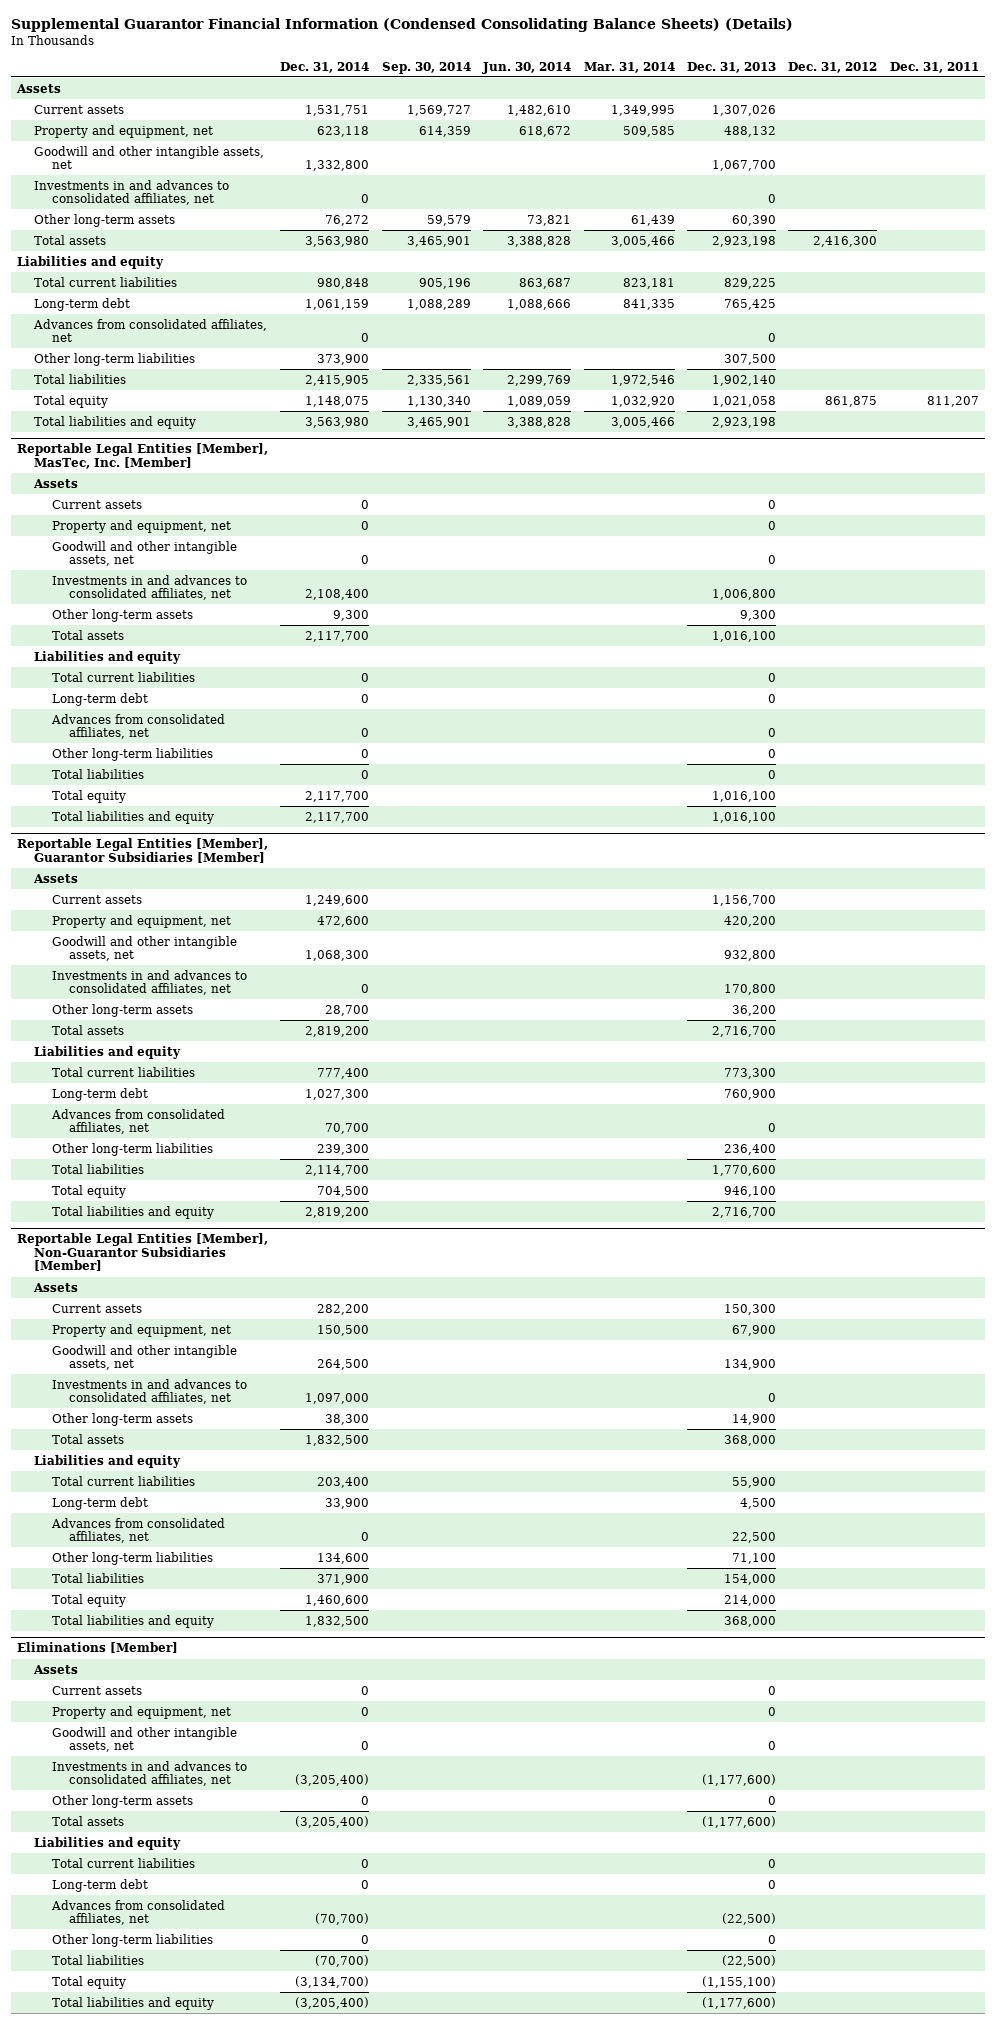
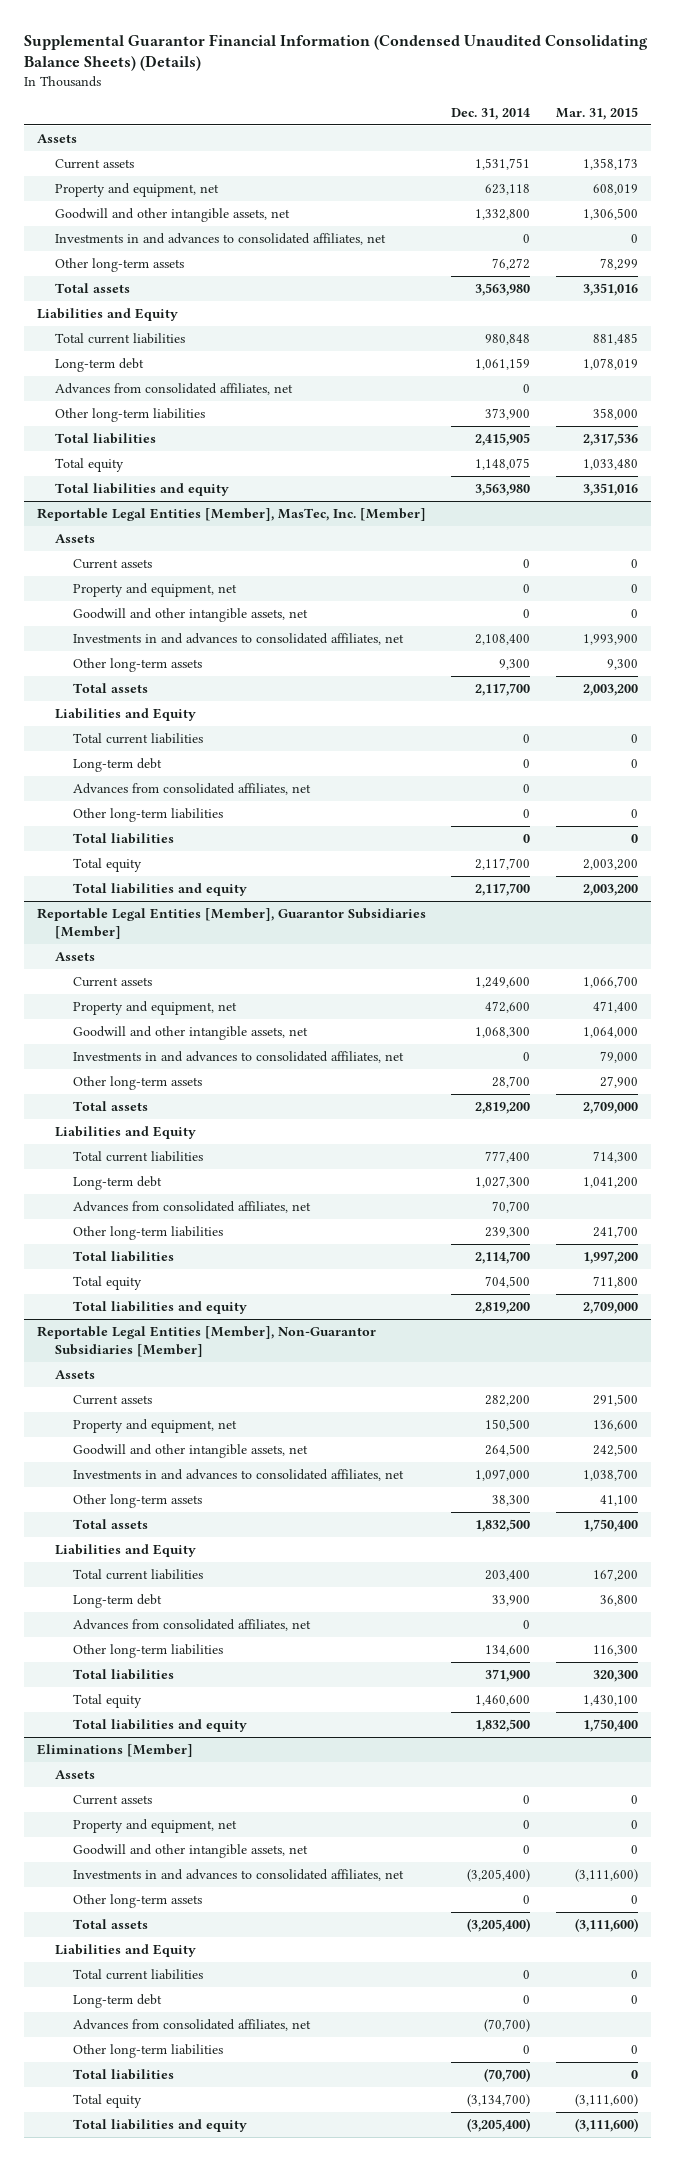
[10,17,793,32] Supplemental Guarantor Financial Information (Condensed Consolidating Balance Sheets) (Details) -> [24,33,649,72] Supplemental Guarantor Financial Information (Condensed Unaudited Consolidating Balance Sheets) (Details)
[381,61,471,74] Sep. 30, 2014 -> none
[482,61,572,74] Jun. 30, 2014 -> none
[583,61,675,73] Mar. 31, 2014 -> none
[686,61,776,73] Dec. 31, 2013 -> none
[788,61,878,73] Dec. 31, 2012 -> none
[889,61,979,73] Dec. 31, 2011 -> none
none -> [555,106,638,120] Mar. 31, 2015
[17,255,165,269] Liabilities and equity -> [36,308,178,322] Liabilities and Equity
[34,650,182,664] Liabilities and equity -> [54,708,196,722] Liabilities and Equity
[34,1045,182,1059] Liabilities and equity -> [54,1126,196,1140] Liabilities and Equity
[34,1454,182,1468] Liabilities and equity -> [54,1544,196,1558] Liabilities and Equity
[34,1836,182,1850] Liabilities and equity -> [54,1944,196,1958] Liabilities and Equity

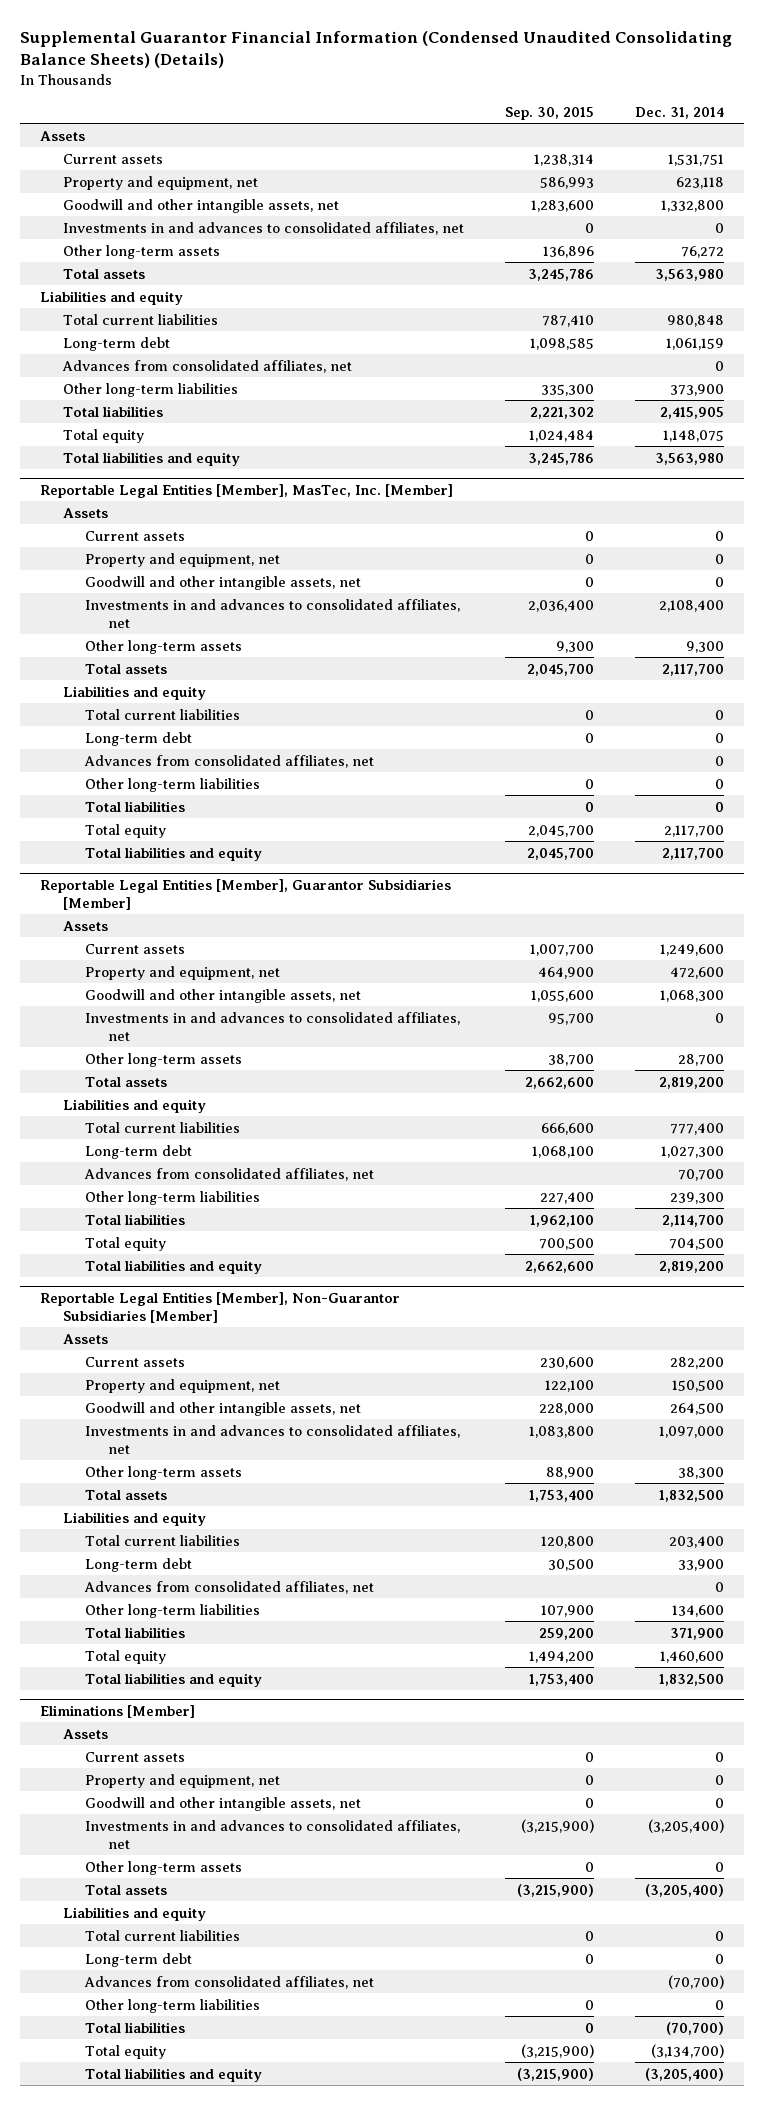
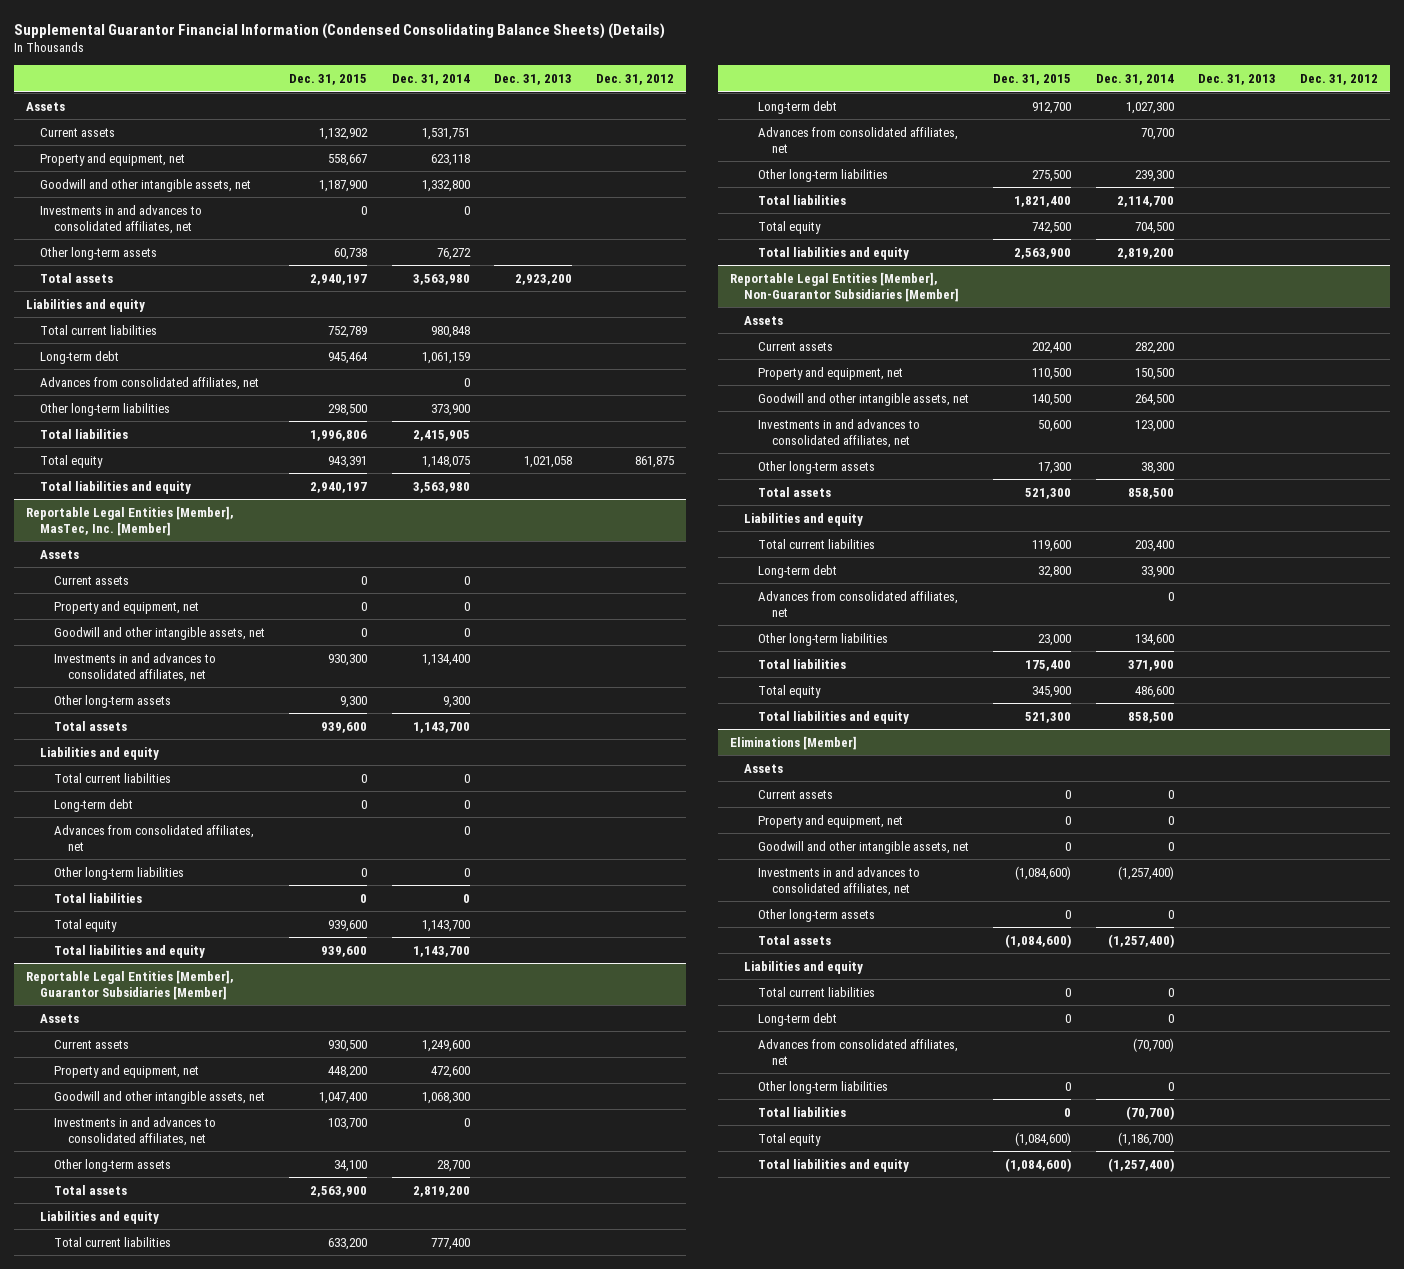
[19,30,732,69] Supplemental Guarantor Financial Information (Condensed Unaudited Consolidating Balance Sheets) (Details) -> [14,22,666,39] Supplemental Guarantor Financial Information (Condensed Consolidating Balance Sheets) (Details)
[504,106,594,120] Sep. 30, 2015 -> none
none -> [289,74,368,86] Dec. 31, 2015
none -> [493,74,572,86] Dec. 31, 2013
none -> [595,74,674,86] Dec. 31, 2012
[658,599,724,612] 2,108,400 -> [421,653,470,666] 1,134,400
[661,663,724,676] 2,117,700 -> [412,721,470,733] 1,143,700
[663,824,724,837] 2,117,700 -> [421,919,470,932] 1,143,700
[661,847,724,860] 2,117,700 -> [412,945,470,957] 1,143,700
[658,1425,724,1438] 1,097,000 -> [1134,419,1174,432] 123,000
[658,1489,724,1502] 1,832,500 -> [1127,487,1174,499] 858,500
[659,1650,724,1663] 1,460,600 -> [1134,685,1174,698] 486,600
[658,1673,724,1686] 1,832,500 -> [1127,711,1174,723] 858,500
[647,1818,724,1833] (3,205,400) -> [1117,865,1174,880] (1,257,400)
[644,1883,724,1897] (3,205,400) -> [1107,933,1174,948] (1,257,400)
[650,2043,724,2058] (3,134,700) -> [1117,1131,1174,1146] (1,186,700)
[644,2067,724,2081] (3,205,400) -> [1107,1157,1174,1172] (1,257,400)

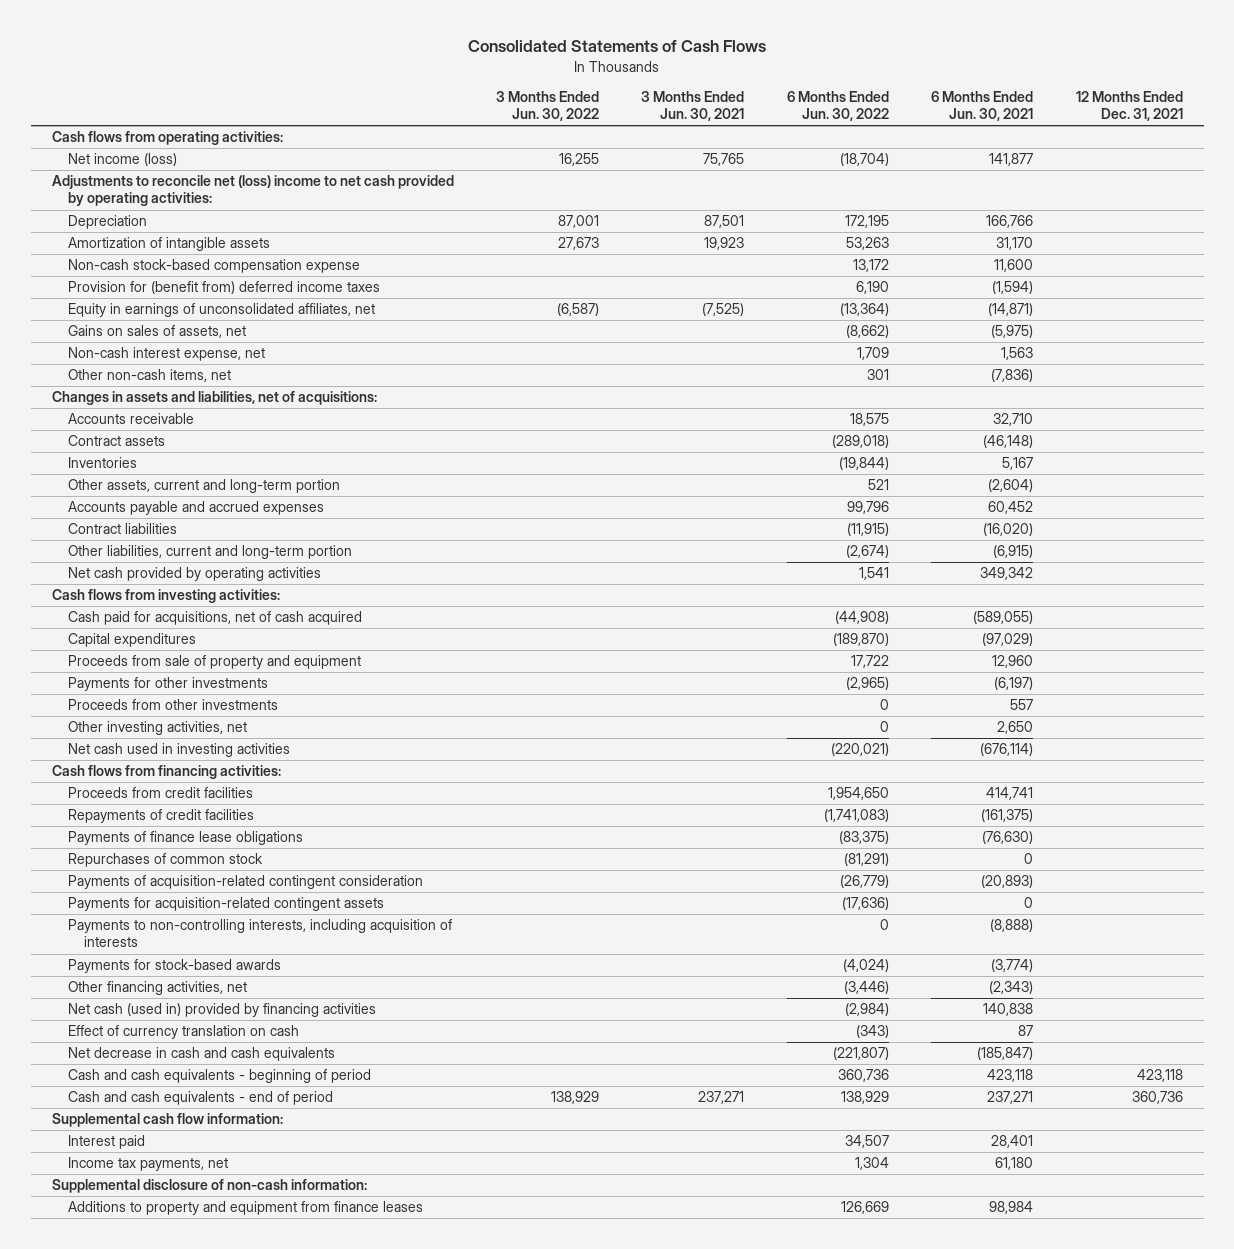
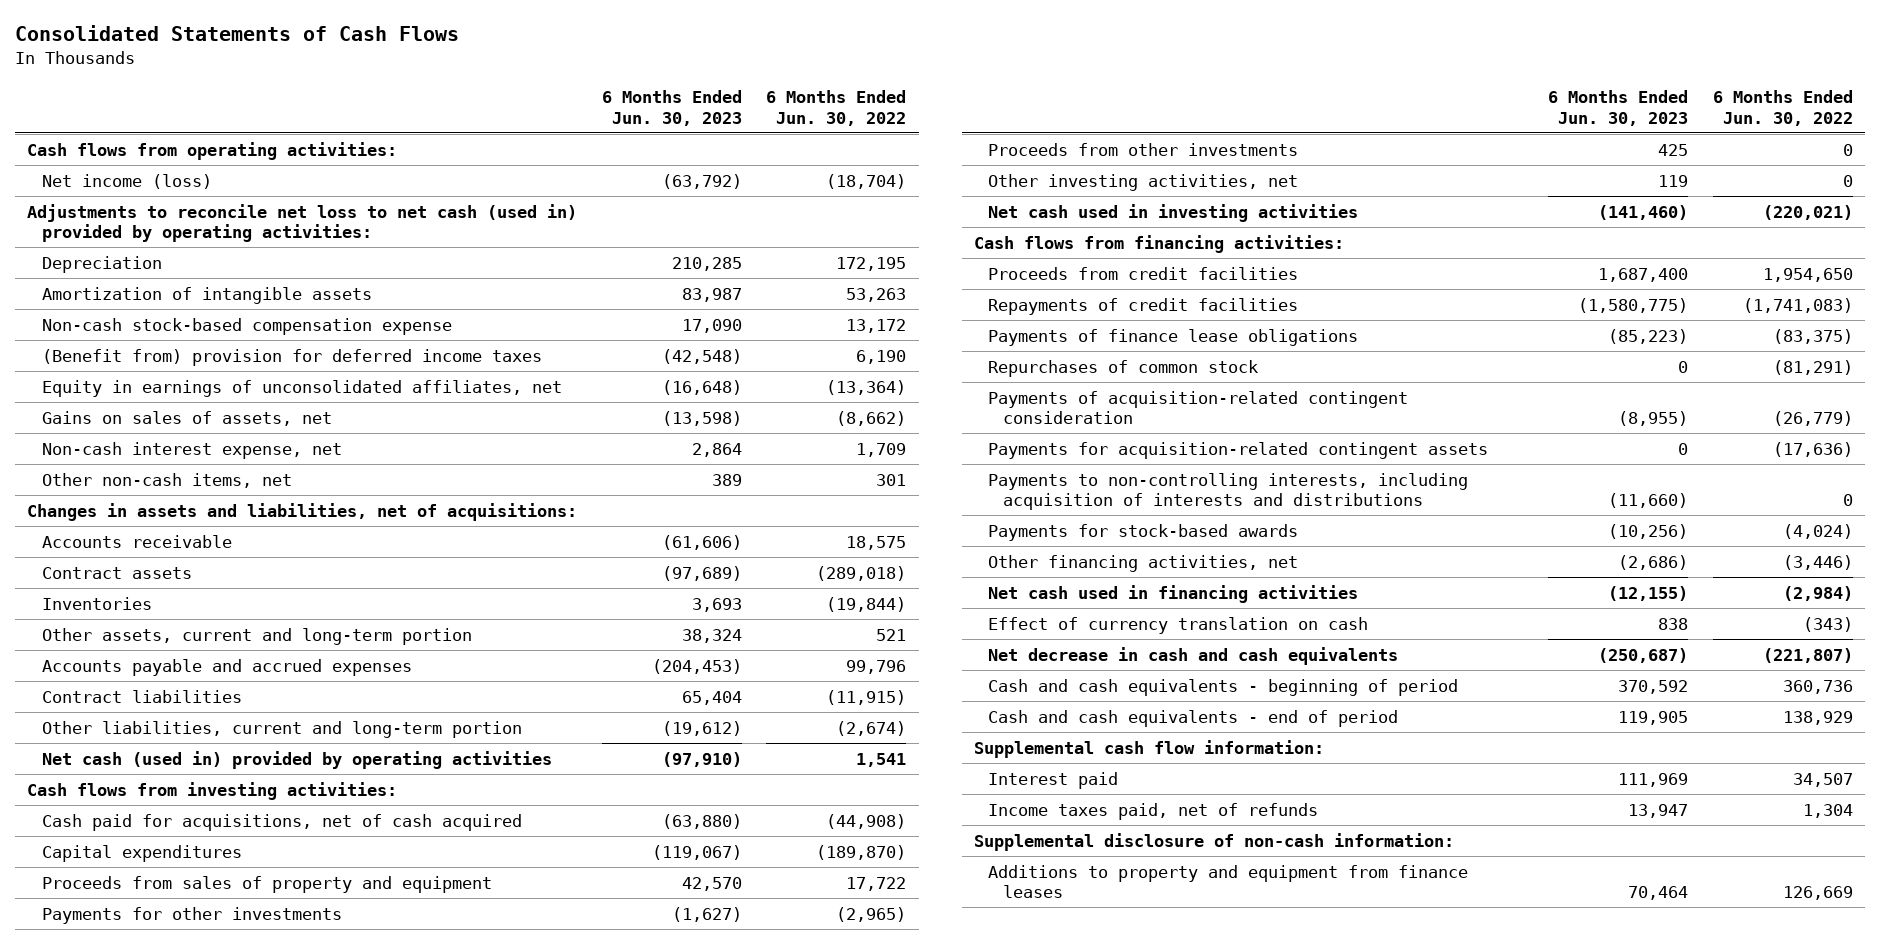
[496,91,600,122] 3 Months Ended Jun. 30, 2022 -> none
[641,91,745,122] 3 Months Ended Jun. 30, 2021 -> none
[931,91,1034,122] 6 Months Ended Jun. 30, 2021 -> none
[1075,91,1183,122] 12 Months Ended Dec. 31, 2021 -> none
none -> [601,90,742,126] 6 Months Ended Jun. 30, 2023
[51,175,454,207] Adjustments to reconcile net (loss) income to net cash provided by operating activities: -> [27,203,578,242] Adjustments to reconcile net loss to net cash (used in) provided by operating activities:
[67,281,380,295] Provision for (benefit from) deferred income taxes -> [41,348,542,366] (Benefit from) provision for deferred income taxes
[67,567,321,582] Net cash provided by operating activities -> [41,750,552,769] Net cash (used in) provided by operating activities
[67,655,361,670] Proceeds from sale of property and equipment -> [41,875,492,893] Proceeds from sales of property and equipment
[67,919,452,948] Payments to non-controlling interests, including acquisition of interests -> [988,472,1469,510] Payments to non-controlling interests, including acquisition of interests and distributions
[67,1003,376,1018] Net cash (used in) provided by financing activities -> [988,584,1359,603] Net cash used in financing activities
[67,1157,228,1172] Income tax payments, net -> [988,802,1319,820] Income taxes paid, net of refunds

